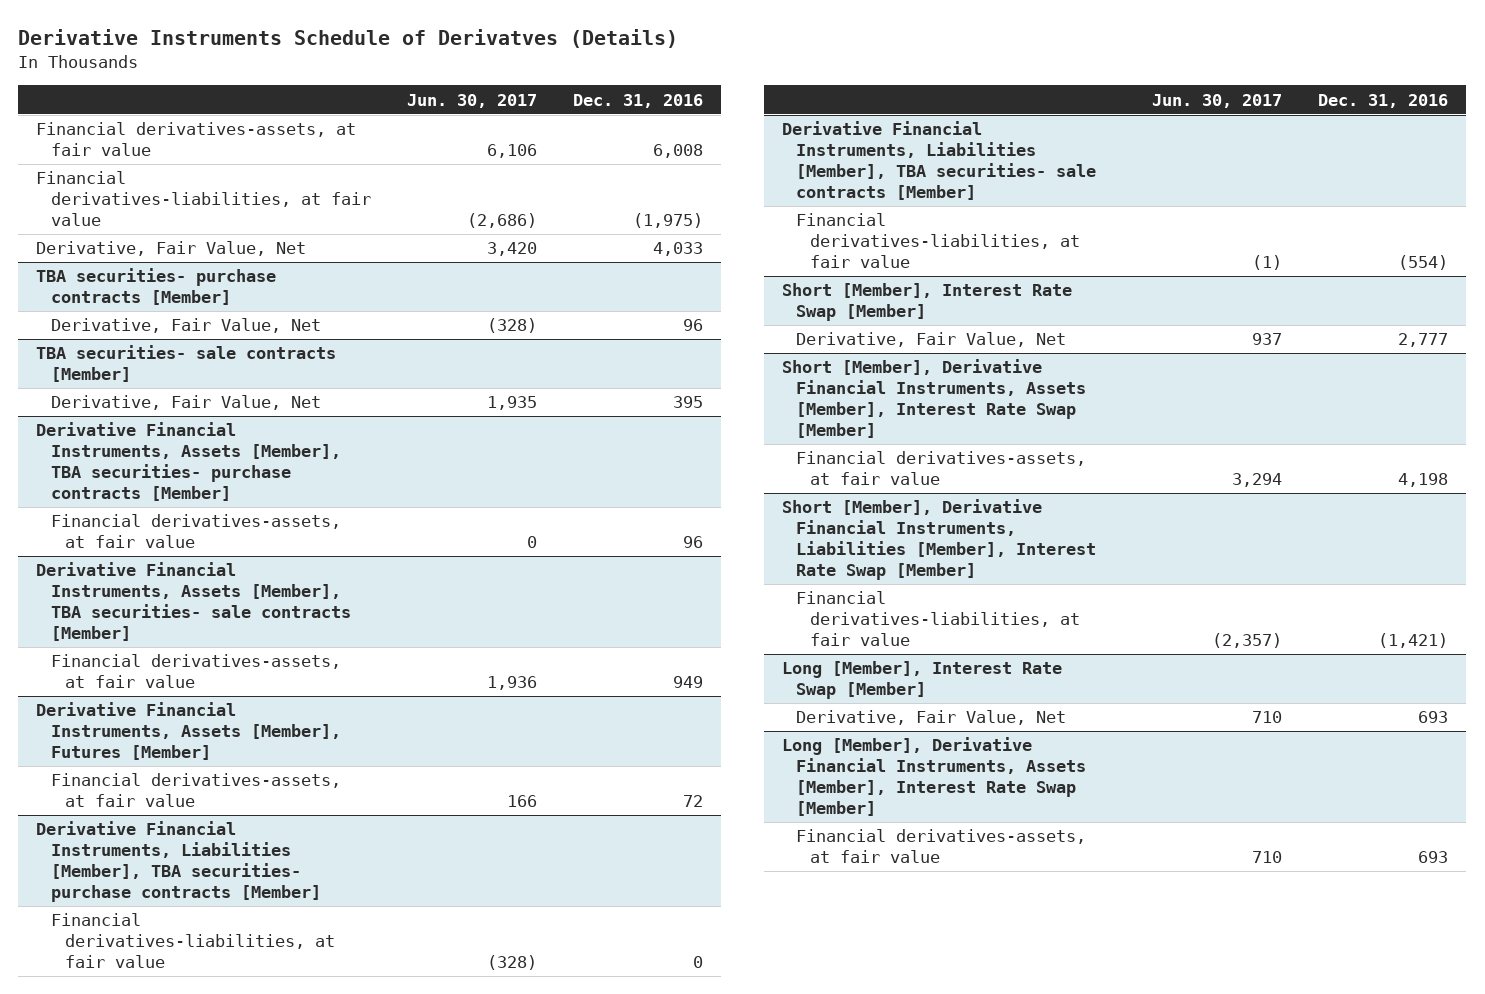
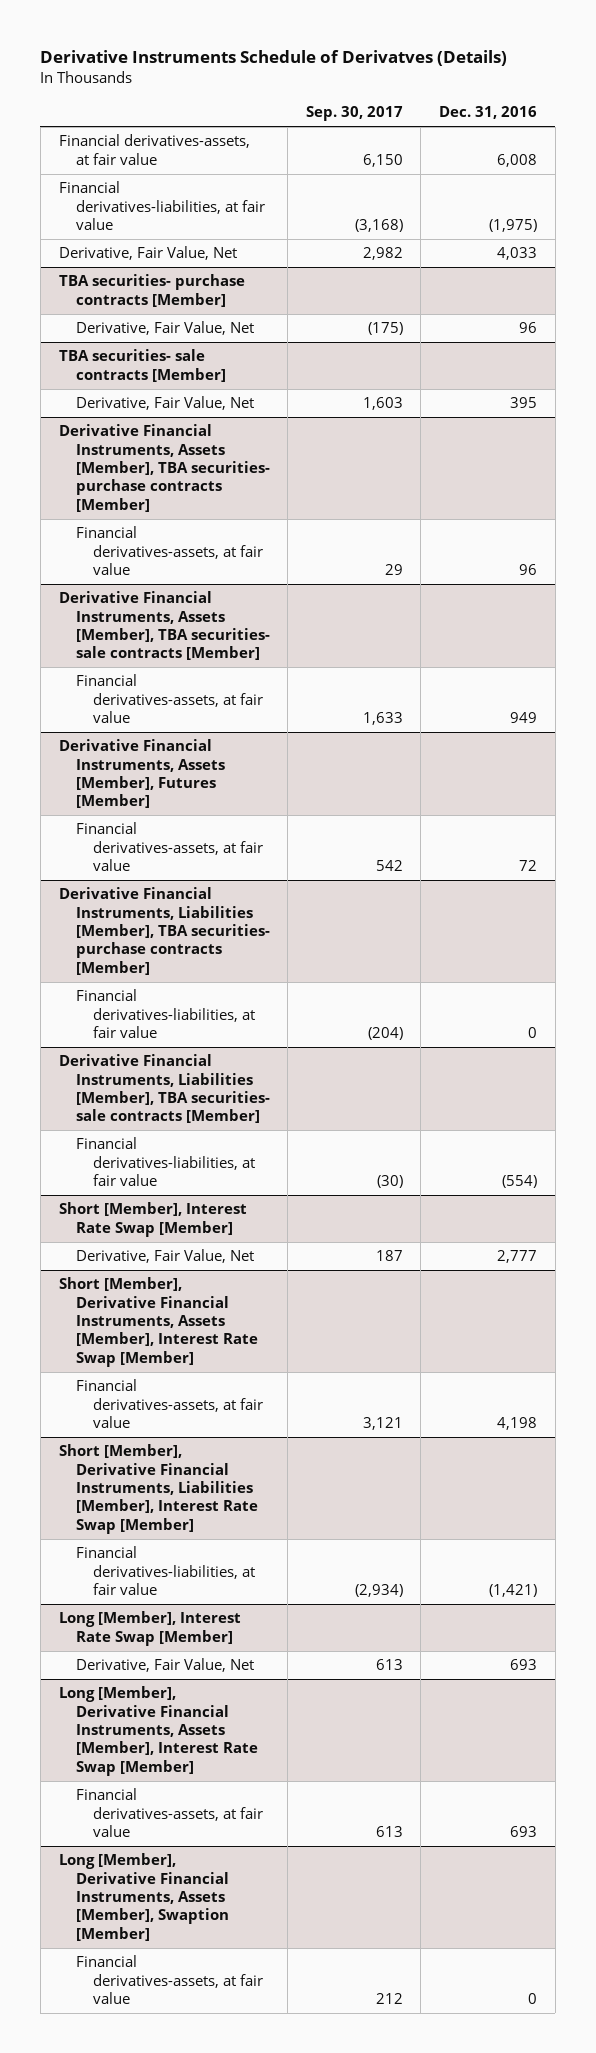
[406,93,537,108] Jun. 30, 2017 -> none
none -> [305,106,403,122] Sep. 30, 2017
none -> [58,1853,229,1941] Long [Member], Derivative Financial Instruments, Assets [Member], Swaption [Member]
none -> [75,1955,263,2005] Financial derivatives-assets, at fair value

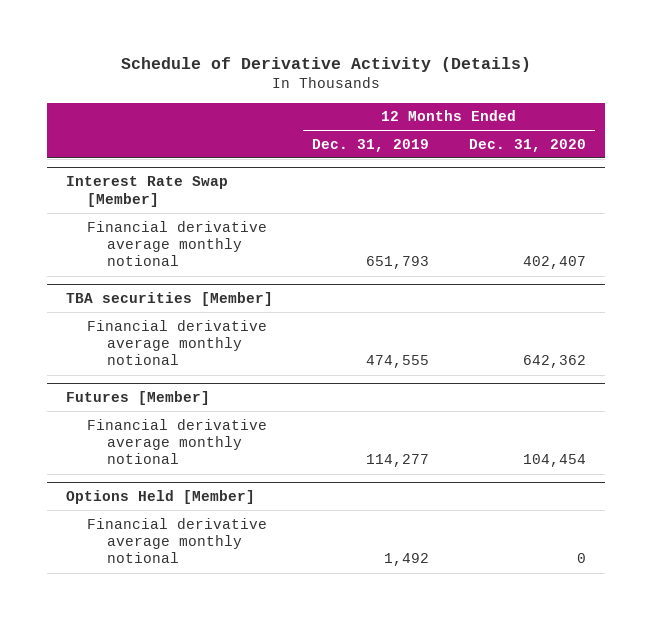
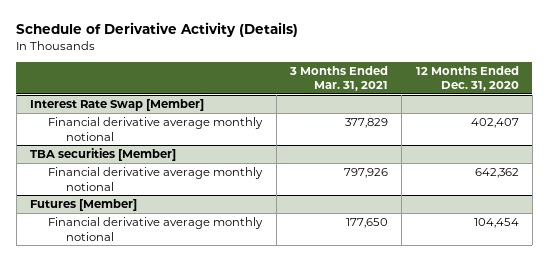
[312,138,430,152] Dec. 31, 2019 -> none
none -> [288,65,388,92] 3 Months Ended Mar. 31, 2021
[66,490,256,505] Options Held [Member] -> none
[86,517,267,564] Financial derivative average monthly notional -> none

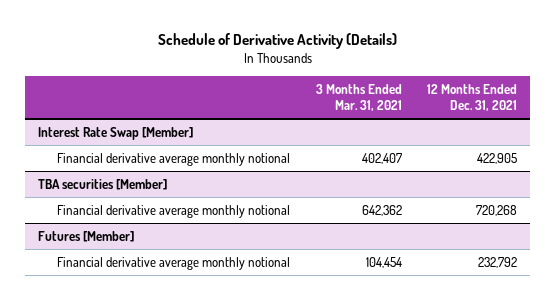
[415,65,519,92] 12 Months Ended Dec. 31, 2020 -> none
none -> [427,83,518,111] 12 Months Ended Dec. 31, 2021
[344,117,388,128] 377,829 -> [361,152,402,164] 402,407
[343,167,388,178] 797,926 -> [361,204,402,216] 642,362
[345,217,388,228] 177,650 -> [365,256,402,268] 104,454

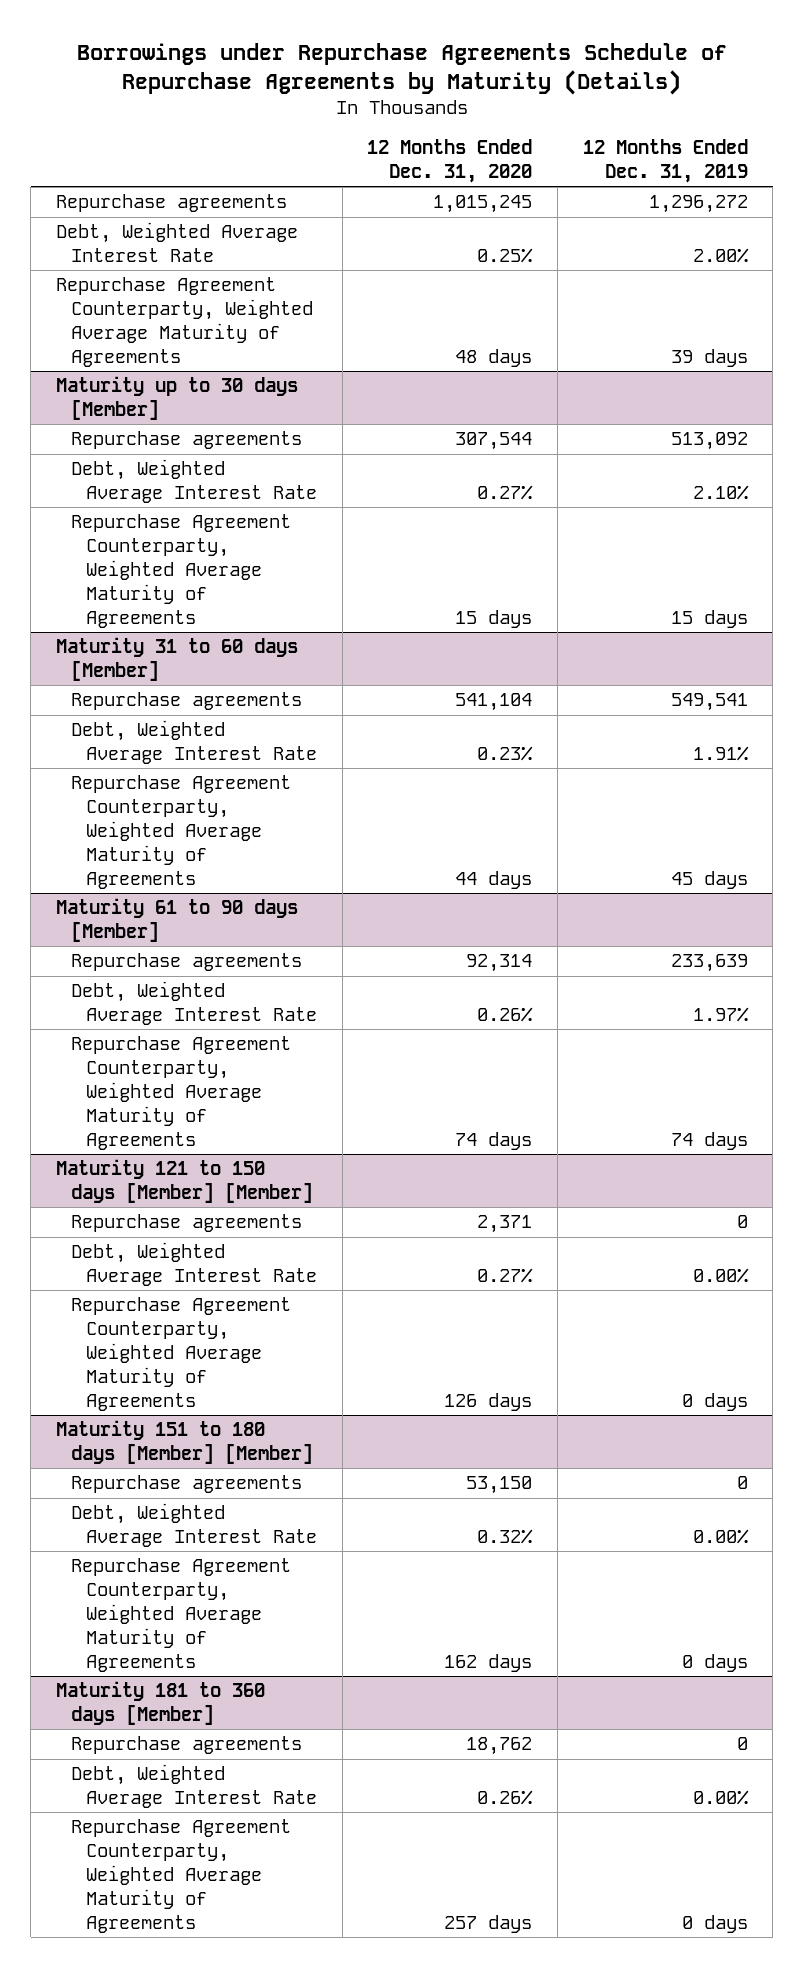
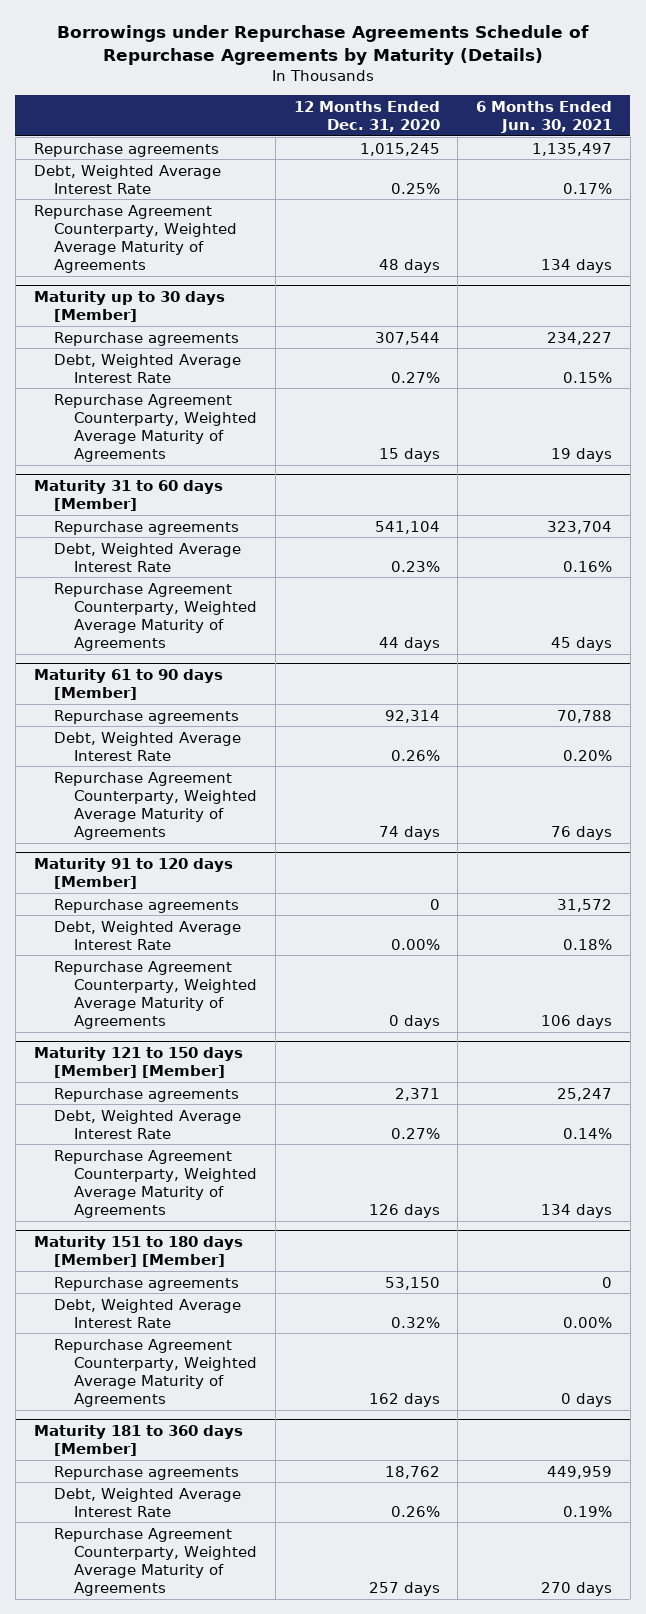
[582,139,748,184] 12 Months Ended Dec. 31, 2019 -> none
none -> [476,100,613,133] 6 Months Ended Jun. 30, 2021
none -> [33,857,233,889] Maturity 91 to 120 days [Member]
none -> [53,898,239,913] Repurchase agreements
none -> [53,920,241,950] Debt, Weighted Average Interest Rate
none -> [53,960,257,1029] Repurchase Agreement Counterparty, Weighted Average Maturity of Agreements

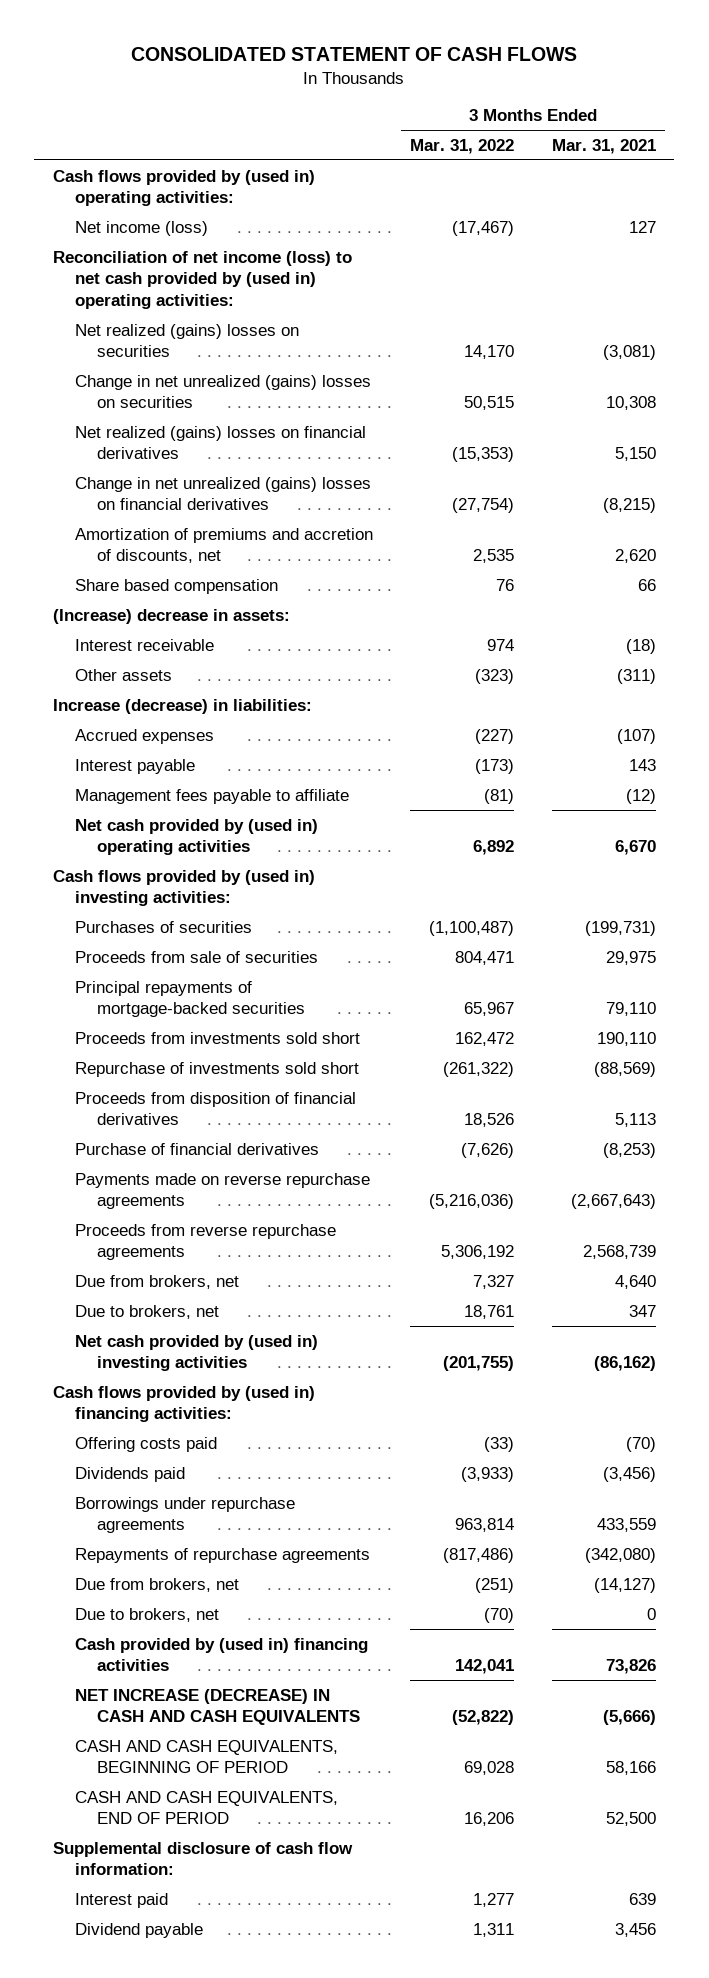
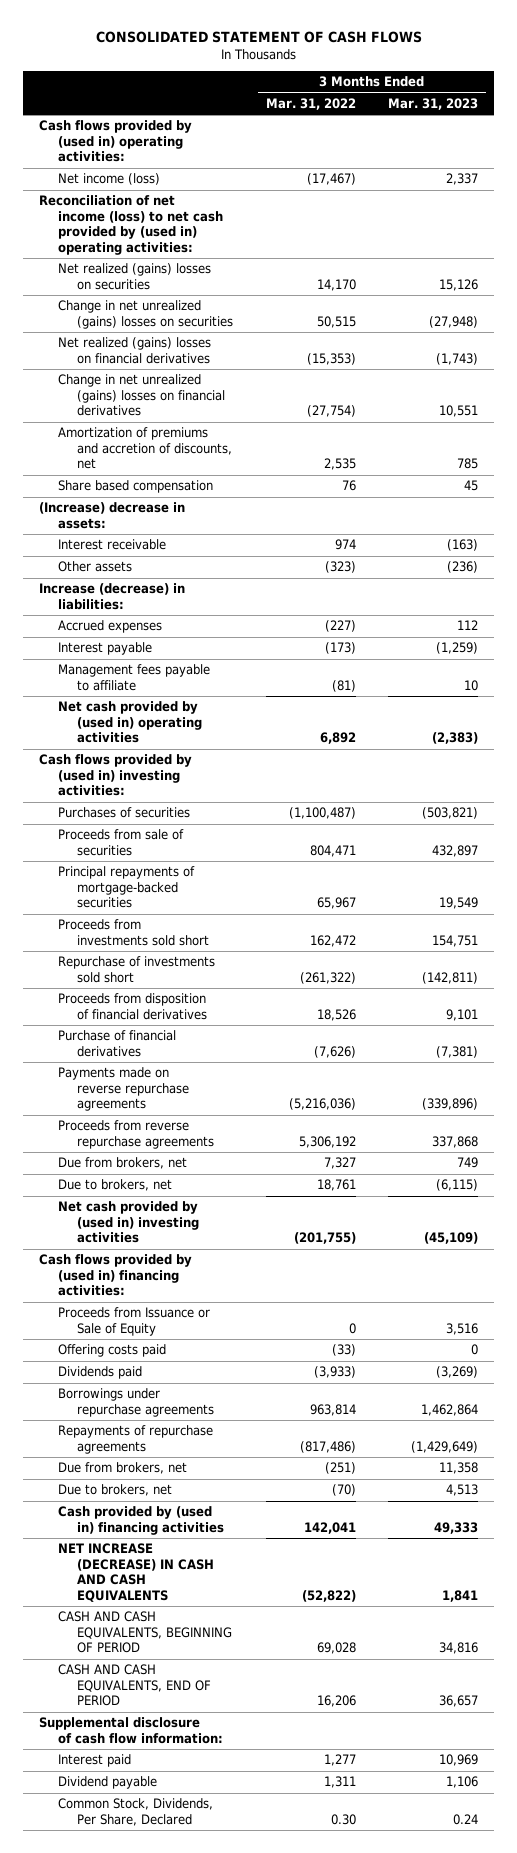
[551,138,656,154] Mar. 31, 2021 -> none
none -> [388,98,479,111] Mar. 31, 2023
none -> [58,1307,211,1336] Proceeds from Issuance or Sale of Equity
none -> [58,1798,214,1826] Common Stock, Dividends, Per Share, Declared

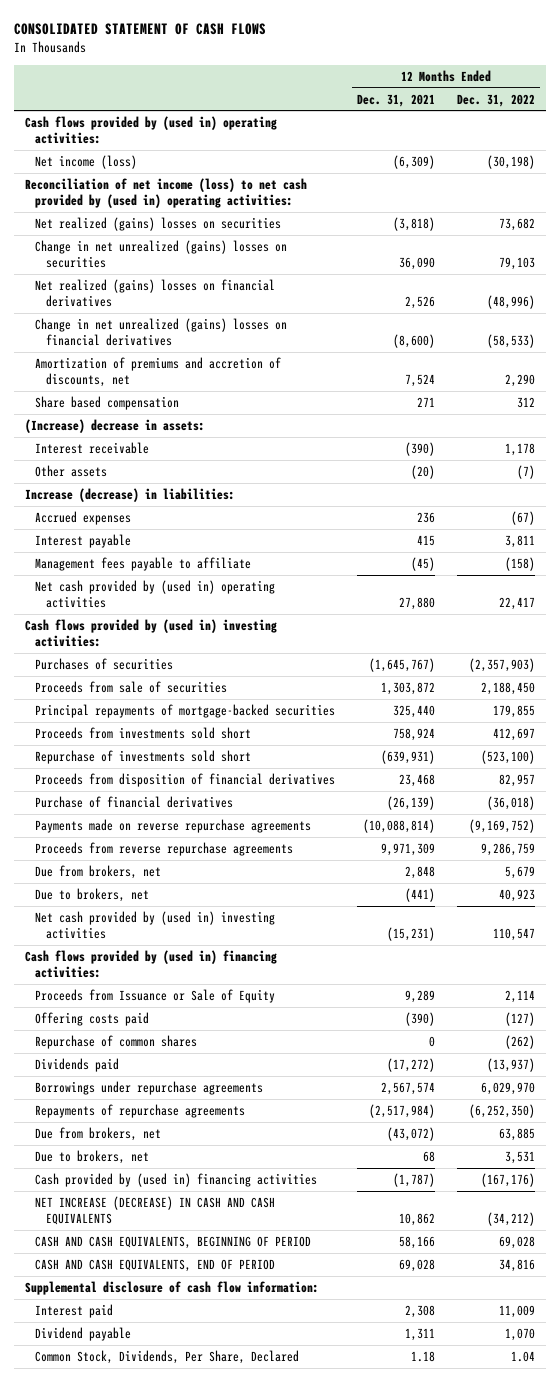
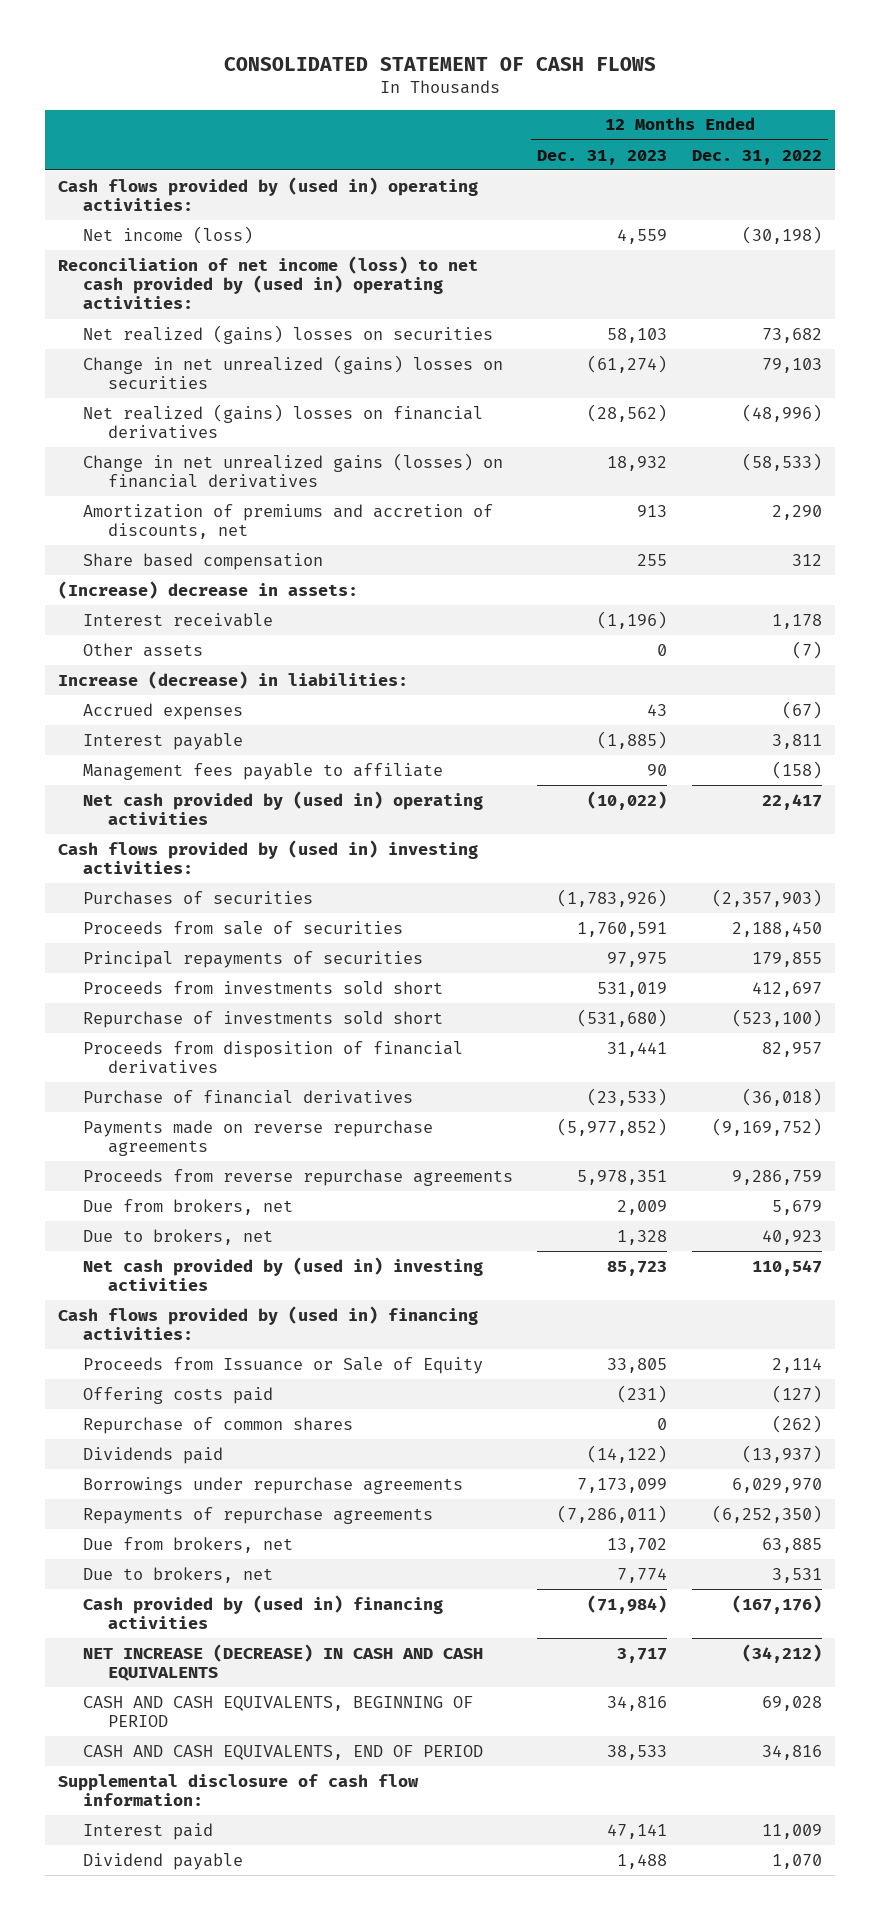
[357,93,436,107] Dec. 31, 2021 -> none
none -> [537,149,668,165] Dec. 31, 2023
[35,317,288,346] Change in net unrealized (gains) losses on financial derivatives -> [82,452,503,489] Change in net unrealized gains (losses) on financial derivatives
[35,703,336,718] Principal repayments of mortgage-backed securities -> [82,950,423,968] Principal repayments of securities
[35,1349,300,1364] Common Stock, Dividends, Per Share, Declared -> none

